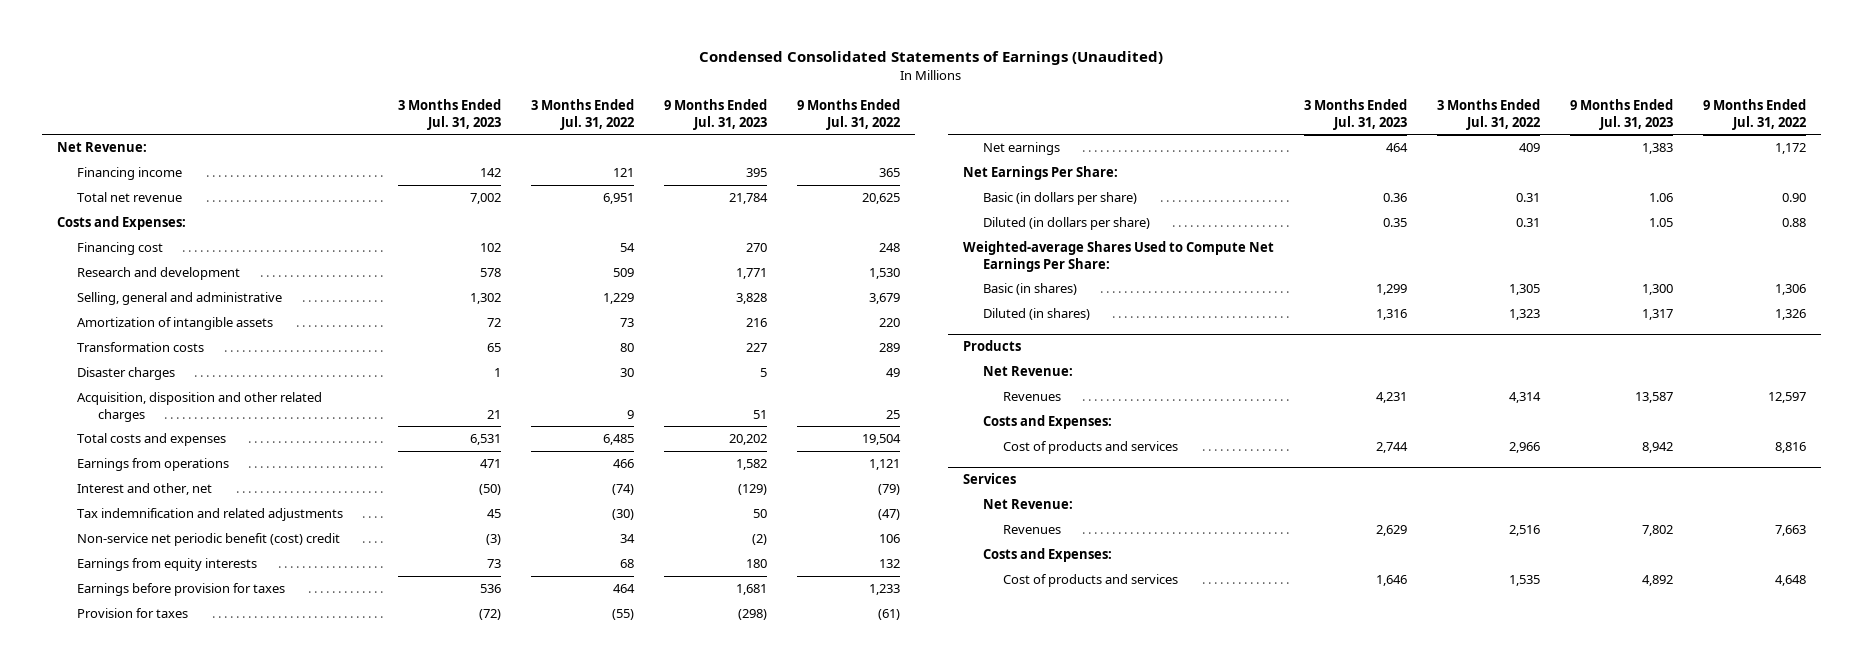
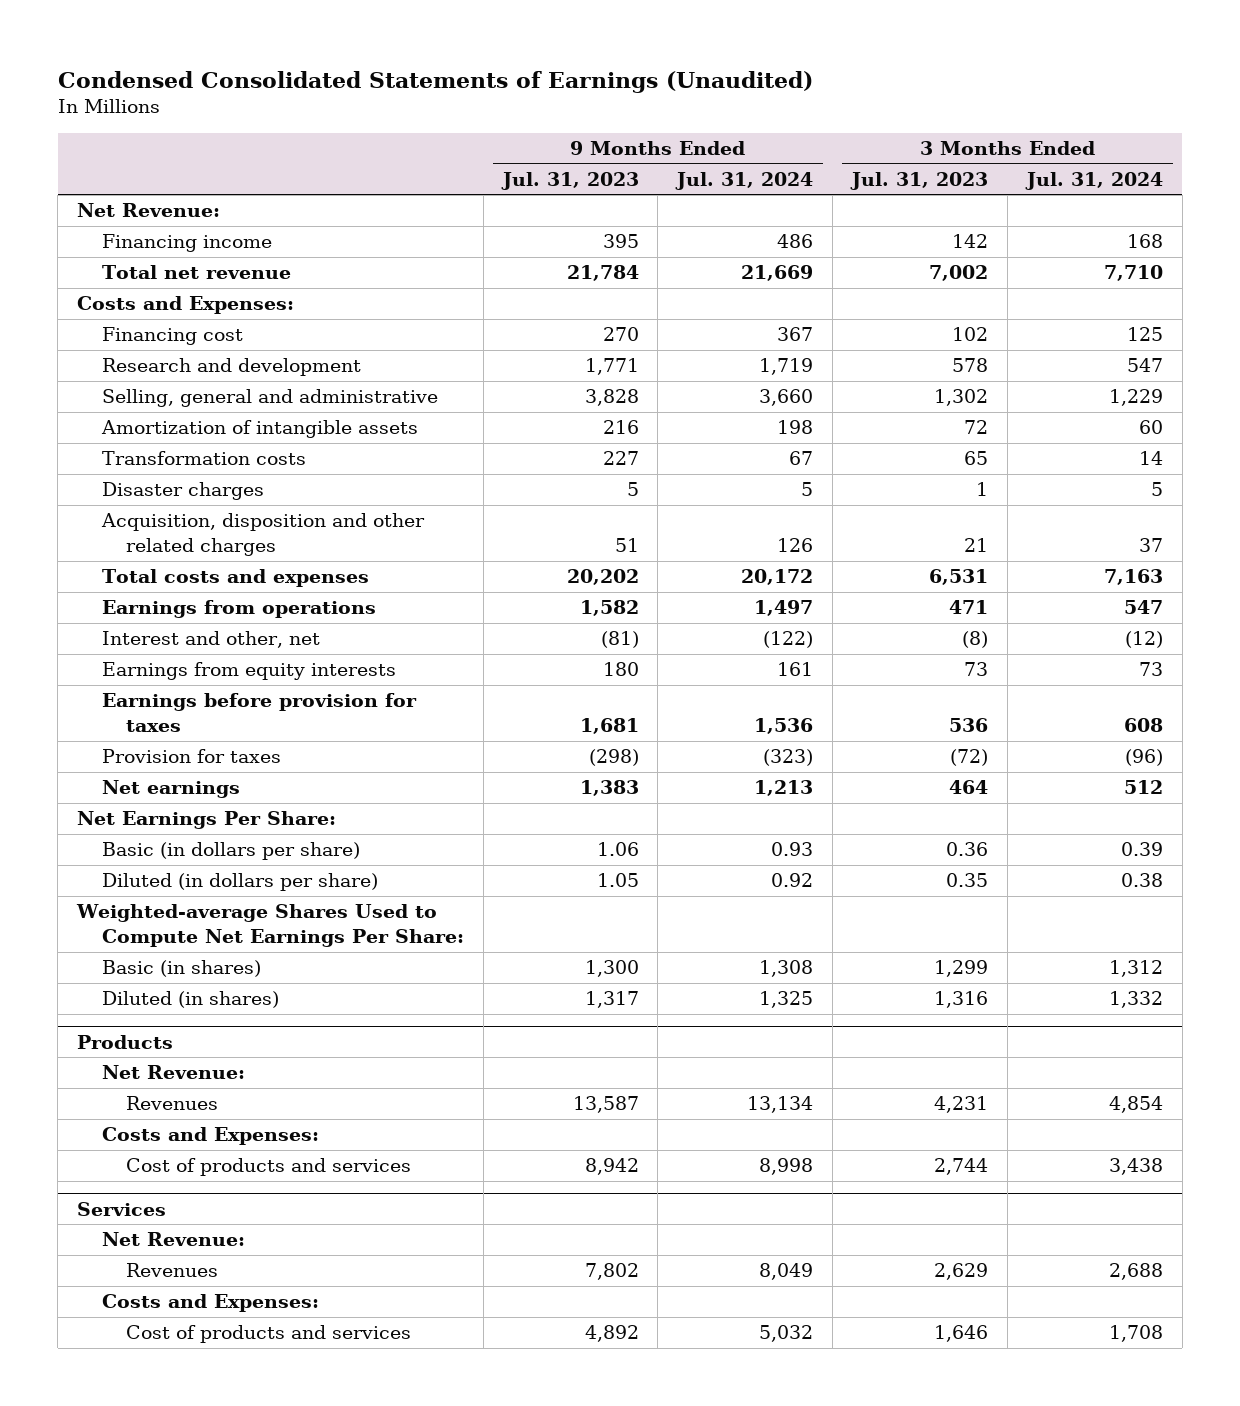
[531,99,635,130] 3 Months Ended Jul. 31, 2022 -> none
[797,99,901,130] 9 Months Ended Jul. 31, 2022 -> none
none -> [675,172,814,191] Jul. 31, 2024
none -> [1024,172,1163,191] Jul. 31, 2024
[77,508,344,522] Tax indemnification and related adjustments -> none
[77,533,341,547] Non-service net periodic benefit (cost) credit -> none
[479,484,502,496] (50) -> [962,631,989,649] (8)
[738,484,768,496] (129) -> [600,631,639,649] (81)

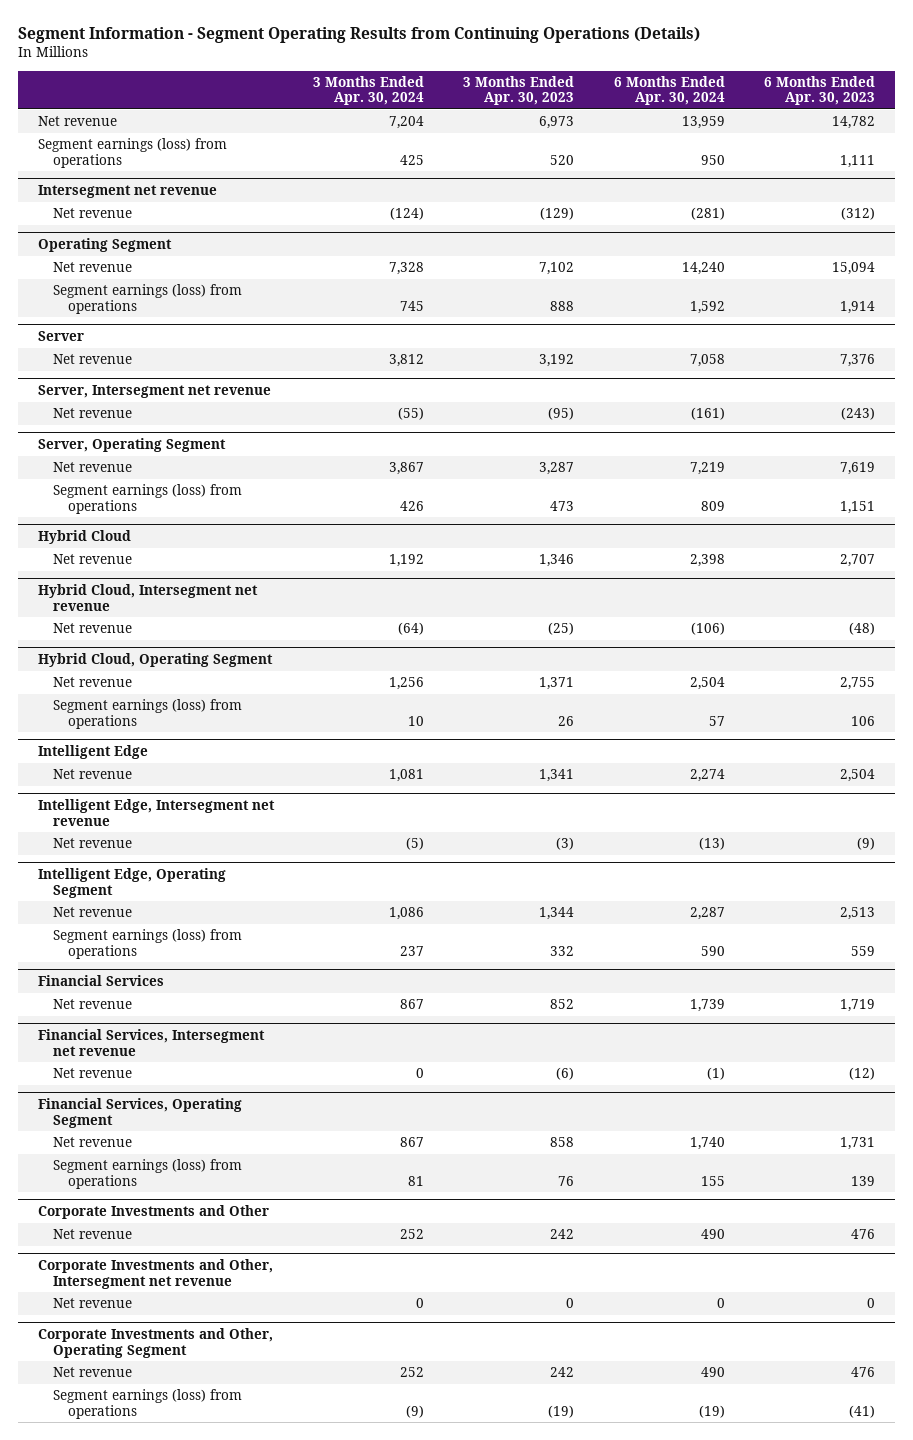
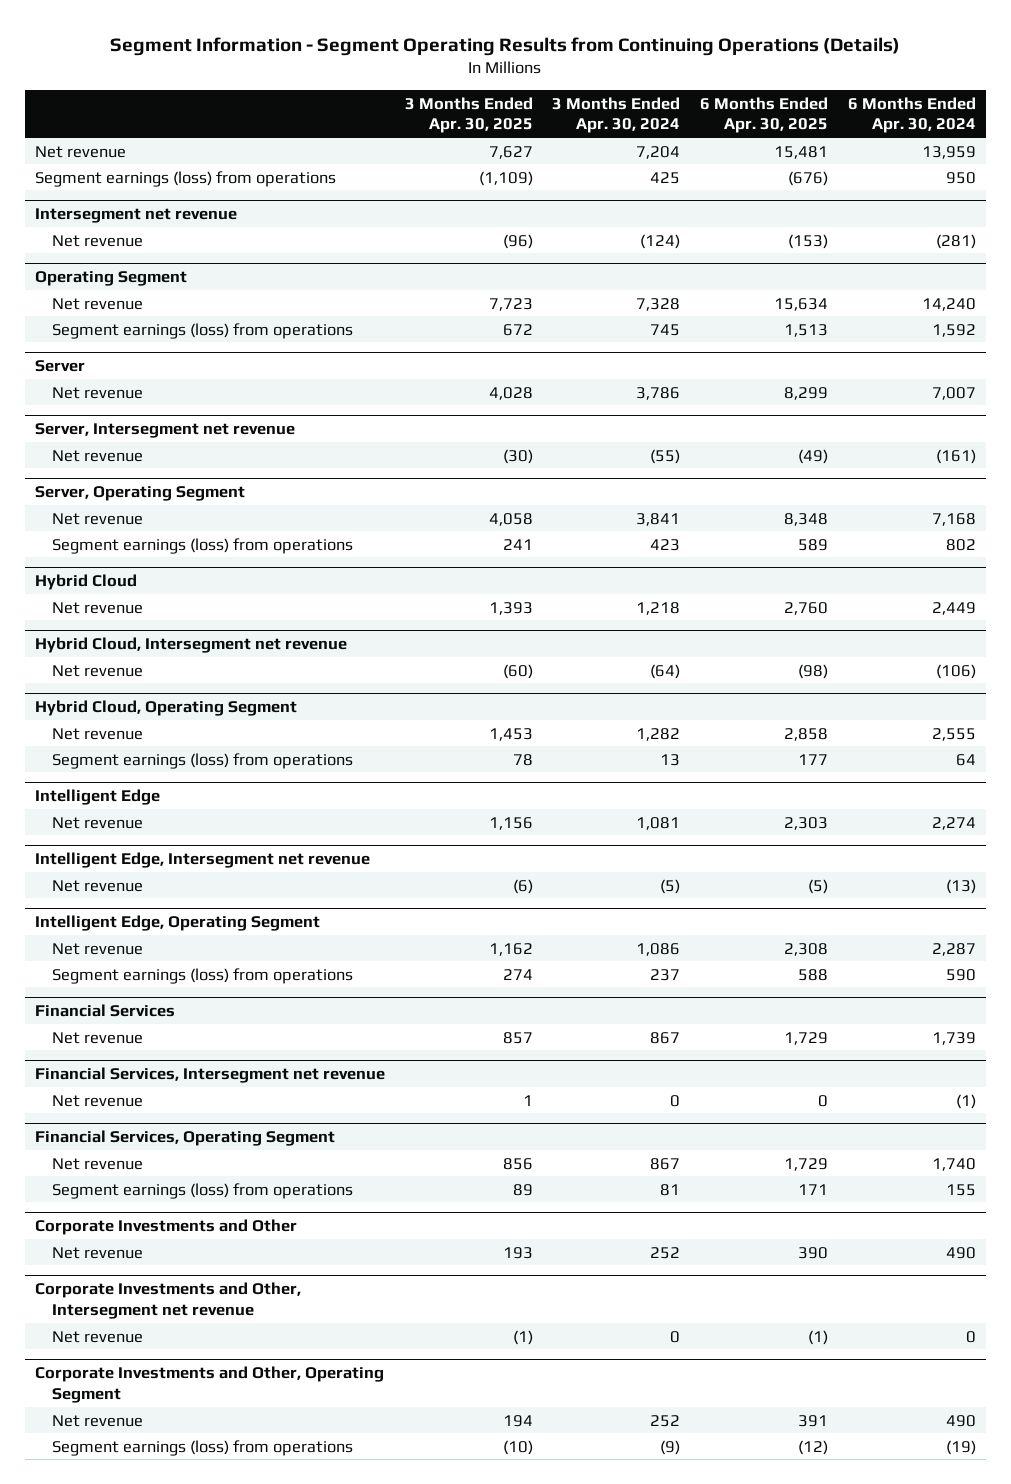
[463,75,575,106] 3 Months Ended Apr. 30, 2023 -> none
[763,75,875,106] 6 Months Ended Apr. 30, 2023 -> none
none -> [404,96,533,134] 3 Months Ended Apr. 30, 2025
none -> [700,96,829,134] 6 Months Ended Apr. 30, 2025
[388,354,424,368] 3,812 -> [636,386,681,400] 3,786
[689,354,725,368] 7,058 -> [931,386,976,400] 7,007
[388,462,424,476] 3,867 -> [636,512,681,526] 3,841
[689,462,725,476] 7,219 -> [931,512,976,526] 7,168
[399,500,424,511] 426 -> [650,538,681,551] 423
[700,500,725,511] 809 -> [945,538,976,551] 802
[388,554,424,568] 1,192 -> [636,601,681,615] 1,218
[689,554,725,568] 2,398 -> [931,601,976,615] 2,449
[388,677,424,691] 1,256 -> [636,727,681,741] 1,282
[689,677,725,691] 2,504 -> [931,727,976,741] 2,555
[407,715,424,726] 10 -> [660,753,681,766] 13
[708,715,725,726] 57 -> [955,753,976,766] 64

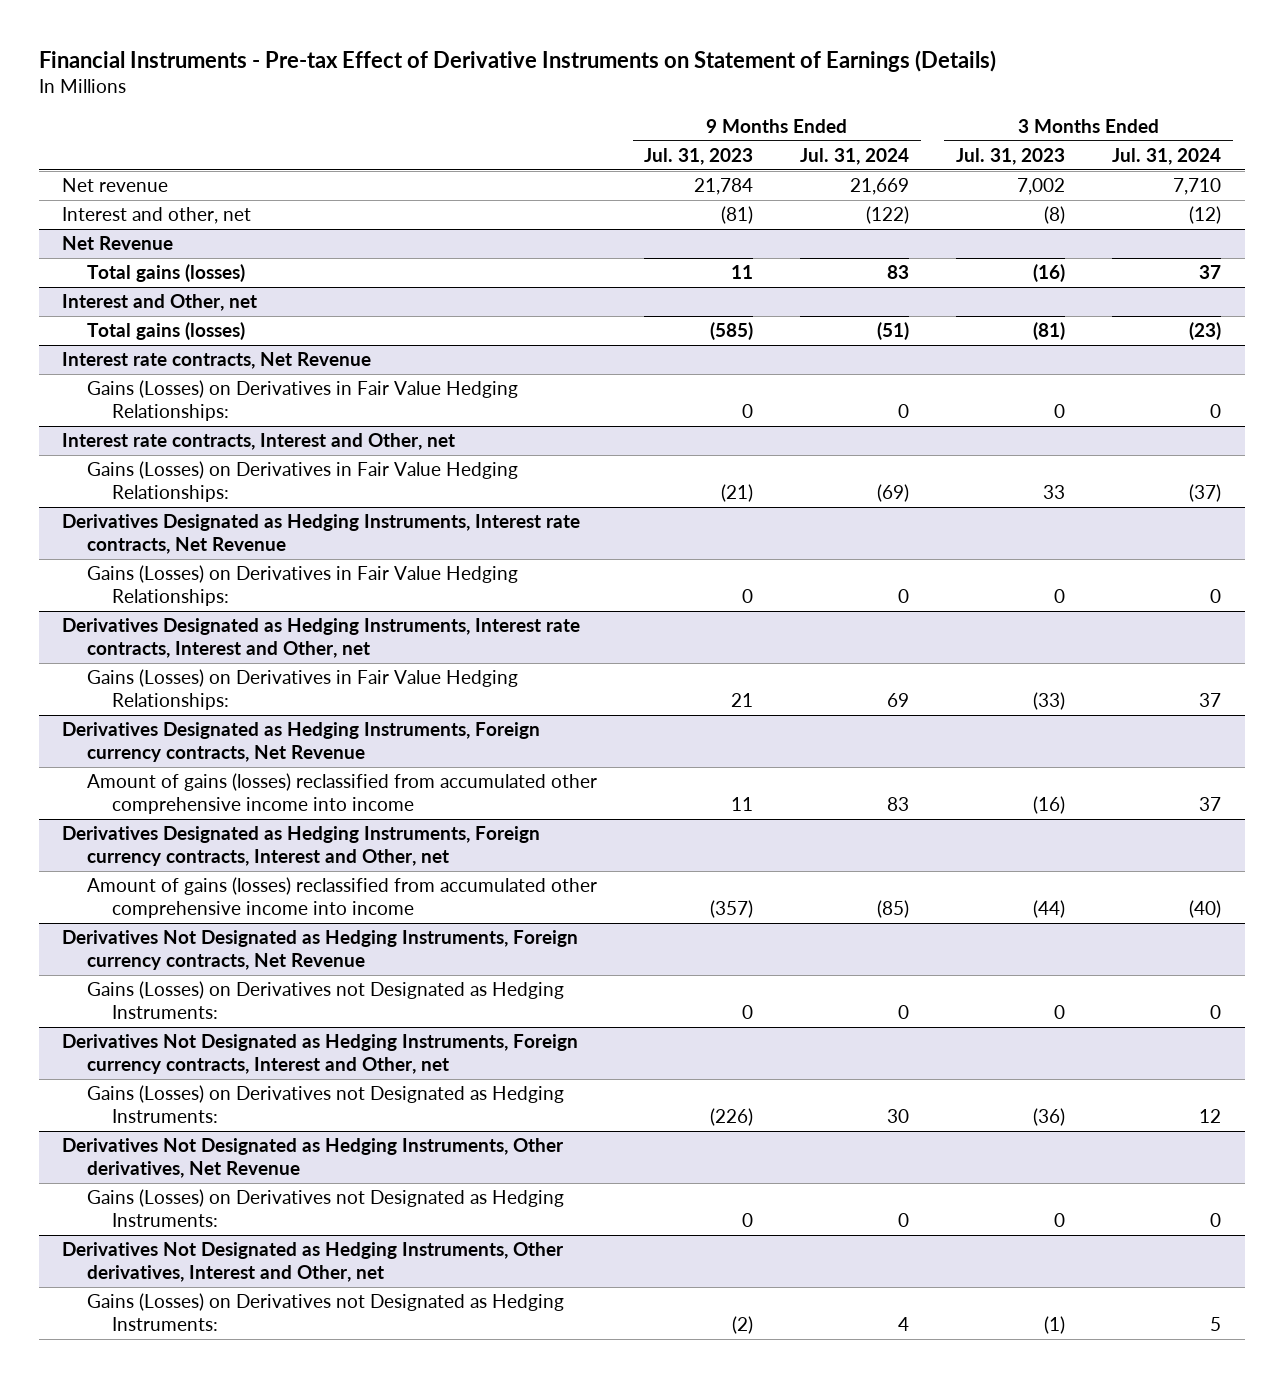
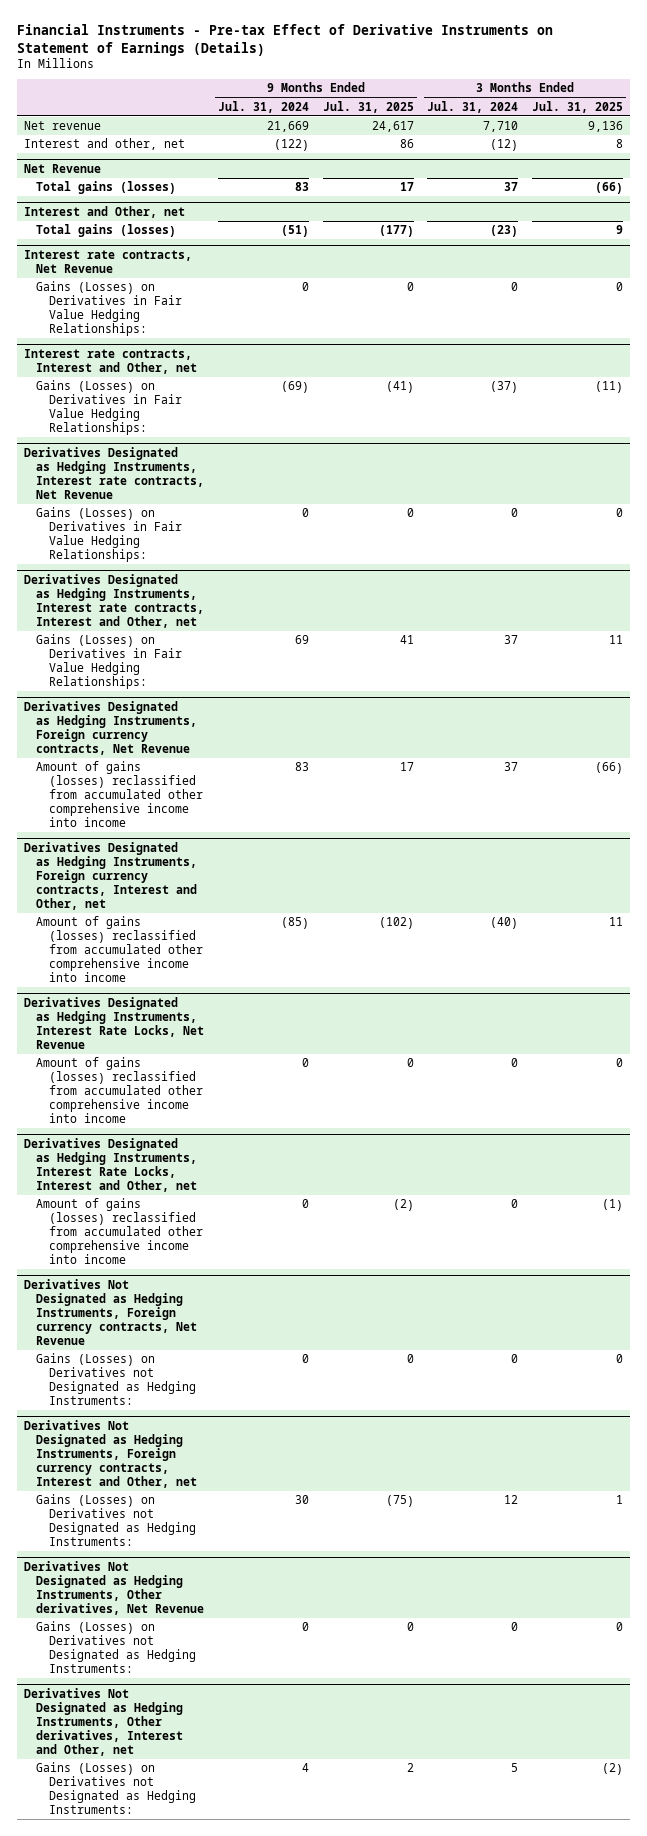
[644,148,754,166] Jul. 31, 2023 -> none
[956,148,1066,166] Jul. 31, 2023 -> none
none -> [322,100,414,113] Jul. 31, 2025
none -> [531,100,623,113] Jul. 31, 2025
none -> [24,997,205,1049] Derivatives Designated as Hedging Instruments, Interest Rate Locks, Net Revenue
none -> [36,1057,203,1123] Amount of gains (losses) reclassified from accumulated other comprehensive income into income
none -> [24,1138,198,1192] Derivatives Designated as Hedging Instruments, Interest Rate Locks, Interest and Other, net
none -> [36,1198,203,1264] Amount of gains (losses) reclassified from accumulated other comprehensive income into income

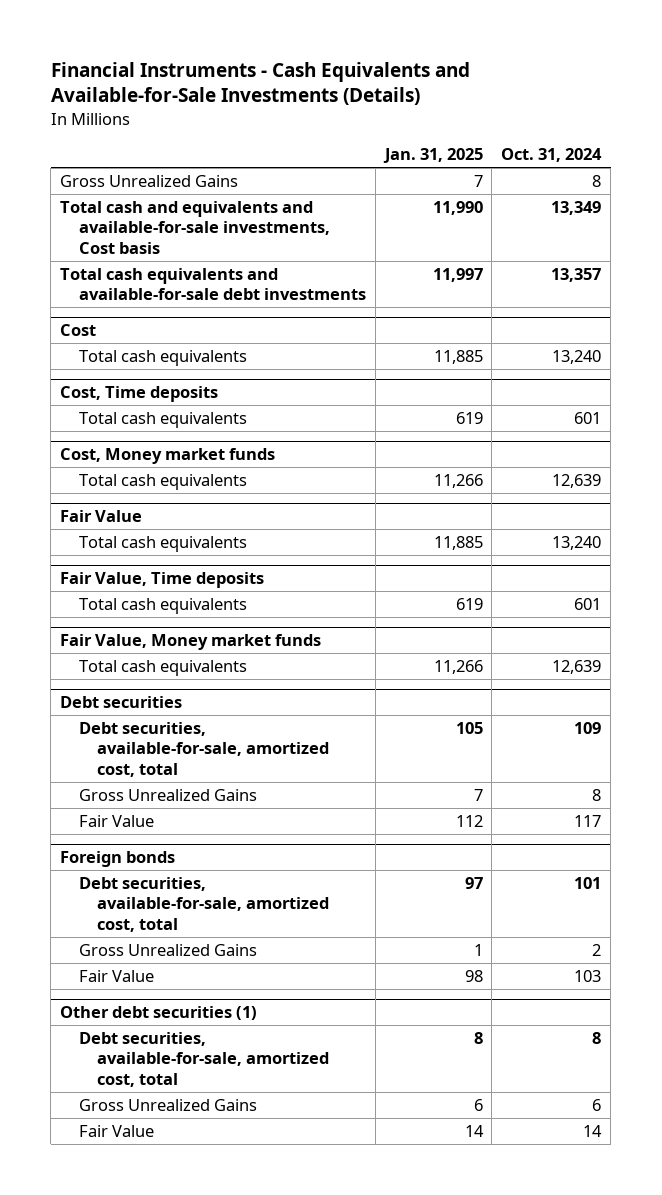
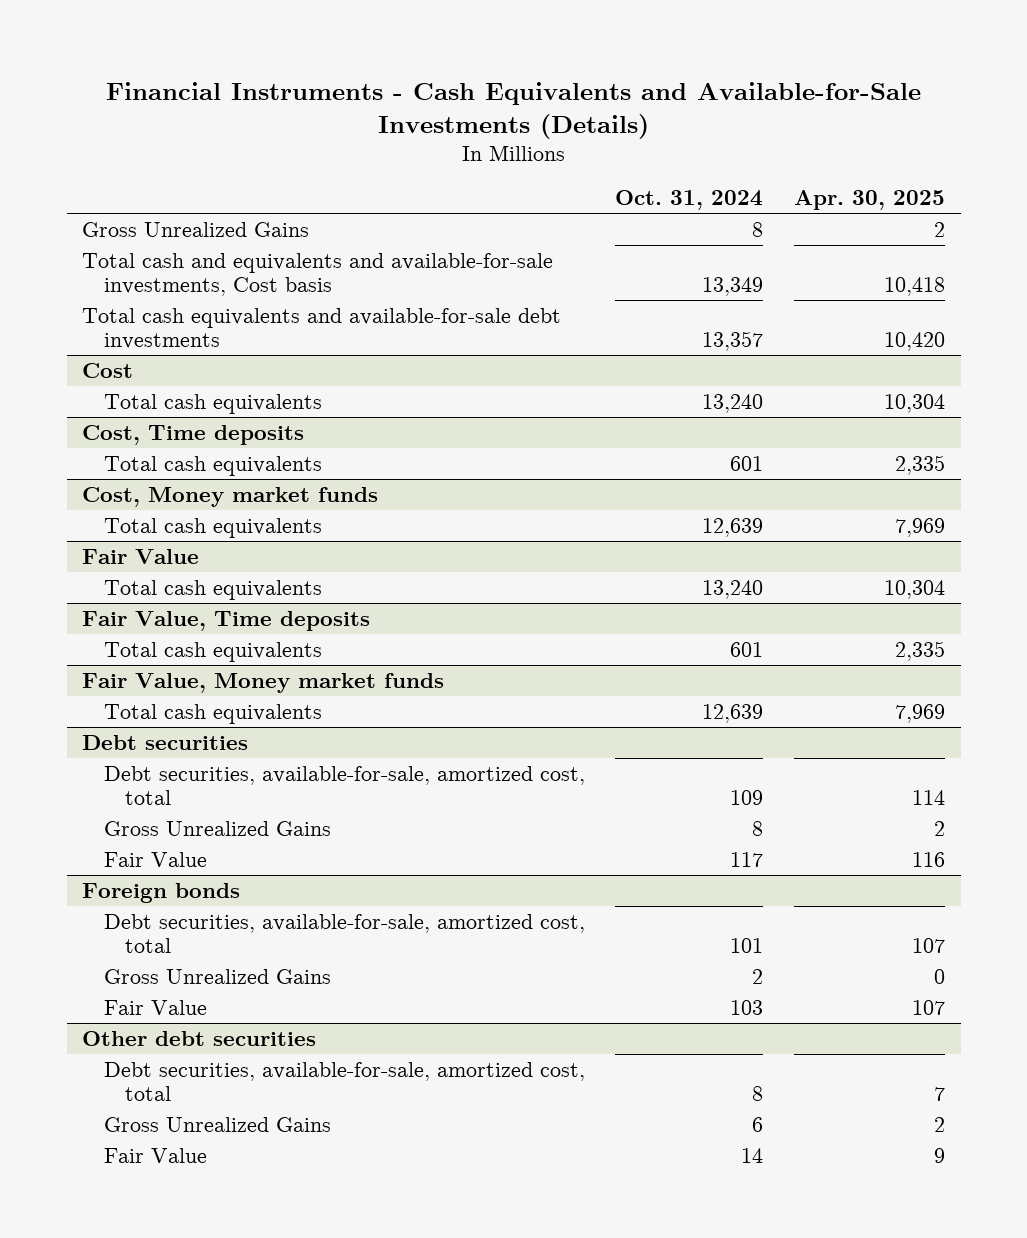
[382,148,483,164] Jan. 31, 2025 -> none
none -> [794,190,946,211] Apr. 30, 2025
[60,1006,258,1021] Other debt securities (1) -> [81,1030,316,1046] Other debt securities

